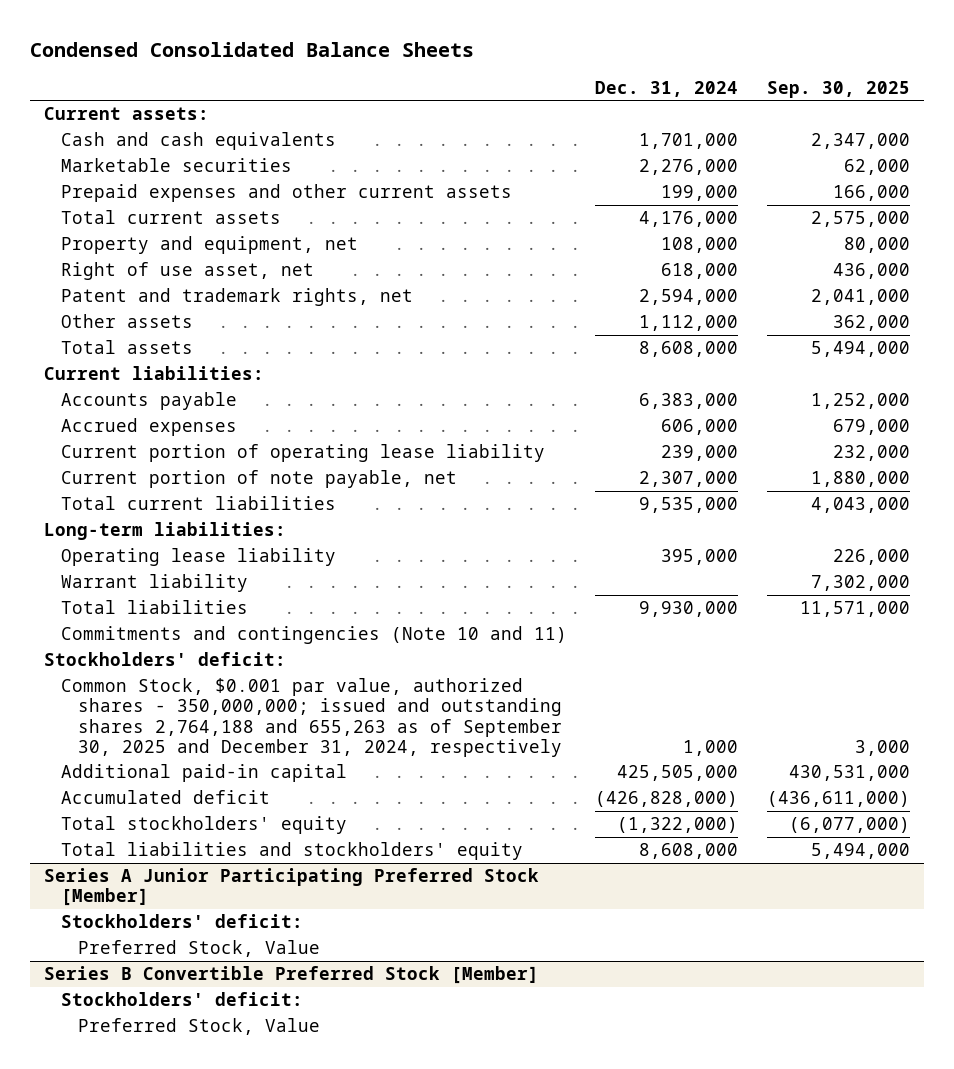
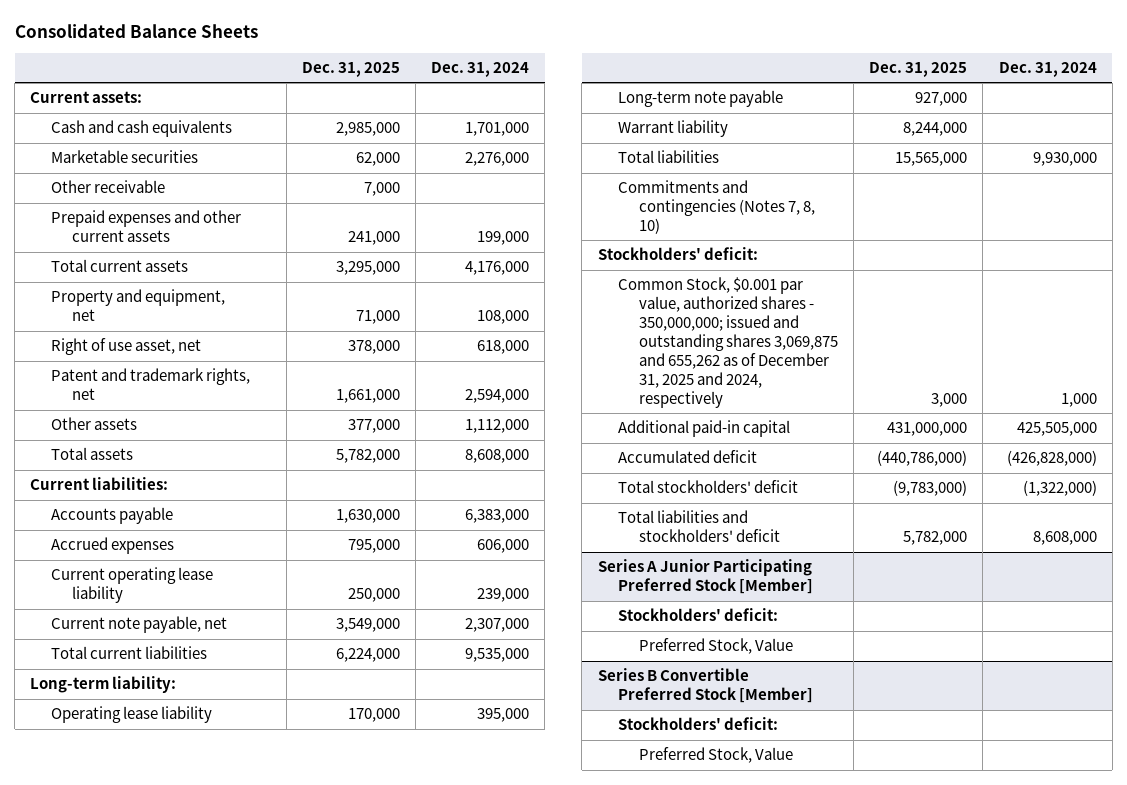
[30,42,475,58] Condensed Consolidated Balance Sheets -> [14,23,258,38] Consolidated Balance Sheets
[766,80,910,98] Sep. 30, 2025 -> none
none -> [302,61,401,77] Dec. 31, 2025
none -> [51,180,166,194] Other receivable
[61,444,546,463] Current portion of operating lease liability -> [51,567,214,604] Current operating lease liability
[61,470,458,489] Current portion of note payable, net -> [51,616,228,634] Current note payable, net
[44,522,287,541] Long-term liabilities: -> [30,676,177,694] Long-term liability:
none -> [618,90,784,108] Long-term note payable
[61,626,568,645] Commitments and contingencies (Note 10 and 11) -> [618,180,815,234] Commitments and contingencies (Notes 7, 8, 10)
[61,678,562,757] Common Stock, $0.001 par value, authorized shares - 350,000,000; issued and outstanding shares 2,764,188 and 655,263 as of September 30, 2025 and December 31, 2024, respectively -> [618,277,838,408] Common Stock, $0.001 par value, authorized shares - 350,000,000; issued and outstanding shares 3,069,875 and 655,262 as of December 31, 2025 and 2024, respectively
[61,816,348,835] Total stockholders' equity -> [618,480,799,494] Total stockholders' deficit
[61,842,524,861] Total liabilities and stockholders' equity -> [618,510,780,543] Total liabilities and stockholders' deficit

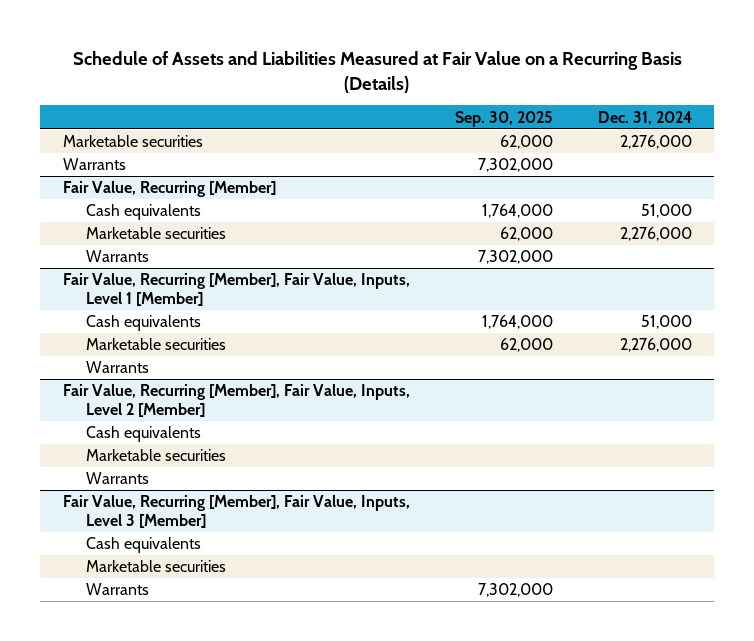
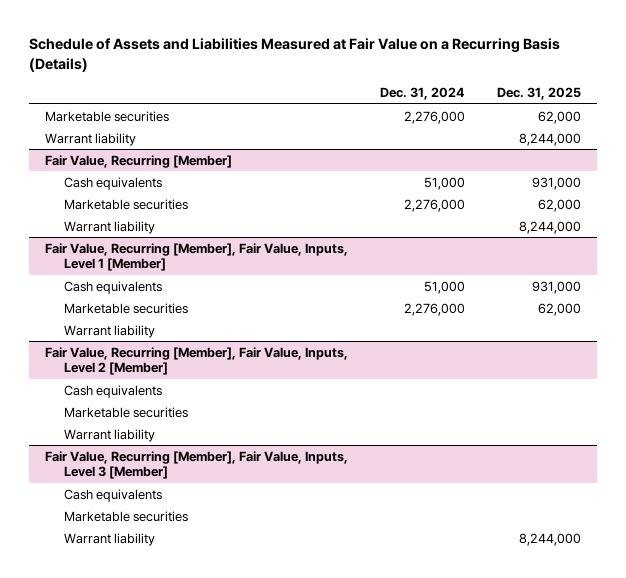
[454,110,553,127] Sep. 30, 2025 -> none
none -> [497,87,582,101] Dec. 31, 2025
[62,158,126,171] Warrants -> [44,132,136,146] Warrant liability
[86,250,150,263] Warrants -> [64,220,156,234] Warrant liability
[86,361,150,374] Warrants -> [64,324,156,338] Warrant liability
[86,472,150,485] Warrants -> [64,428,156,442] Warrant liability
[86,583,150,596] Warrants -> [64,532,156,546] Warrant liability

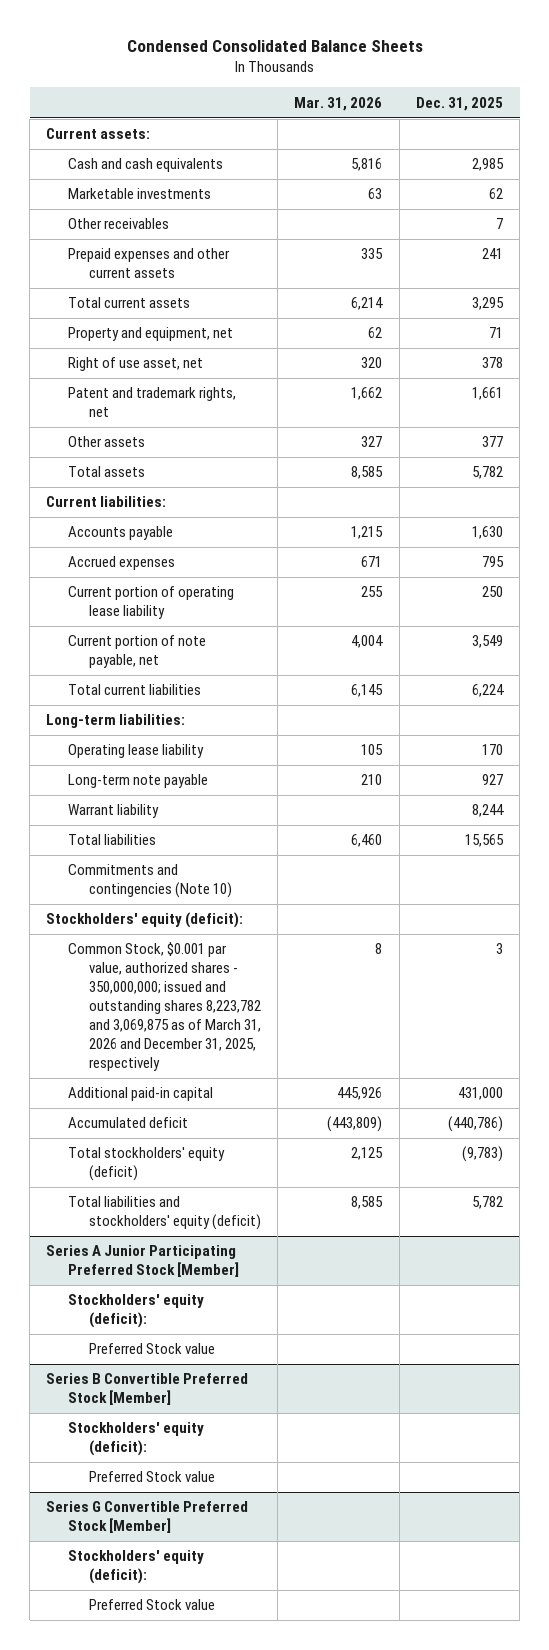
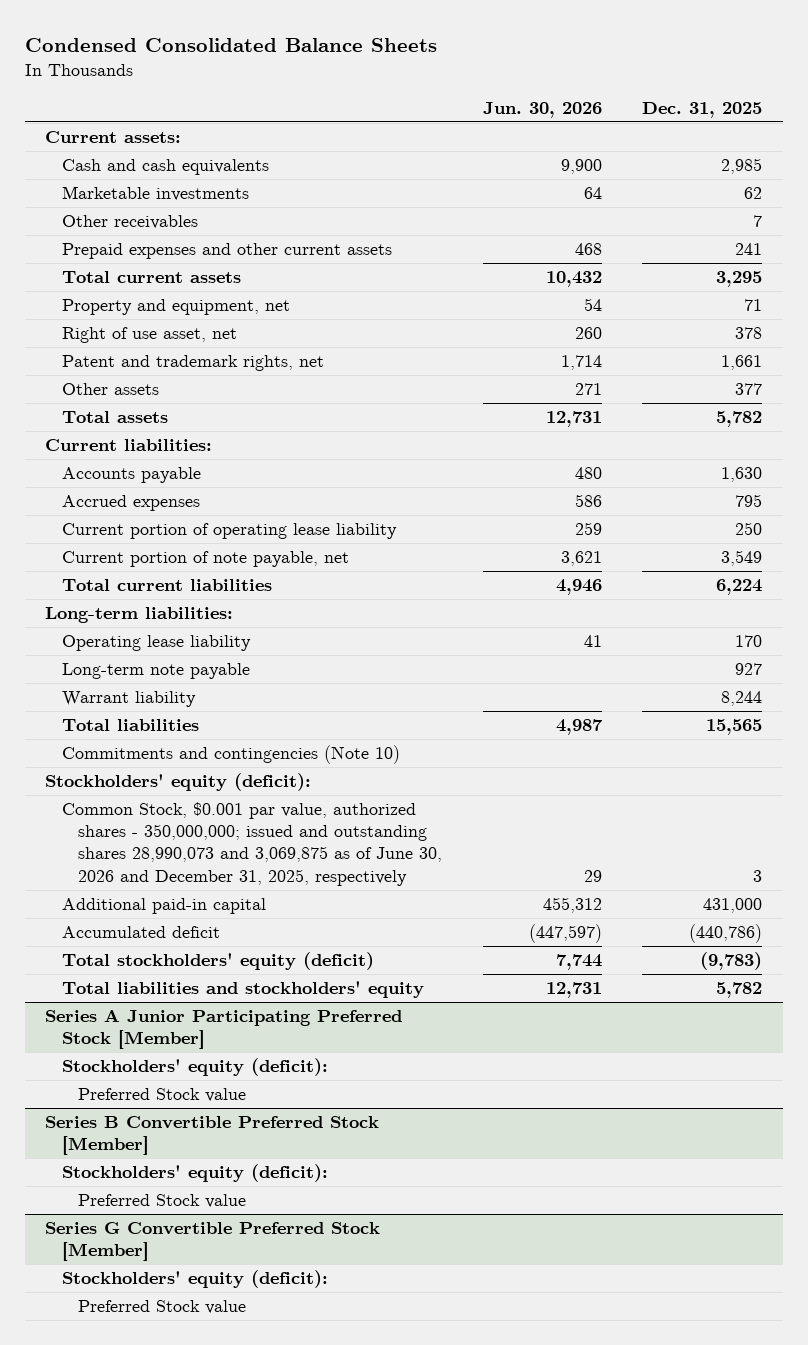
[294,96,383,111] Mar. 31, 2026 -> none
none -> [482,101,602,118] Jun. 30, 2026
[67,942,261,1071] Common Stock, $0.001 par value, authorized shares - 350,000,000; issued and outstanding shares 8,223,782 and 3,069,875 as of March 31, 2026 and December 31, 2025, respectively -> [61,802,443,886] Common Stock, $0.001 par value, authorized shares - 350,000,000; issued and outstanding shares 28,990,073 and 3,069,875 as of June 30, 2026 and December 31, 2025, respectively
[67,1196,261,1231] Total liabilities and stockholders' equity (deficit) -> [61,981,424,999] Total liabilities and stockholders' equity

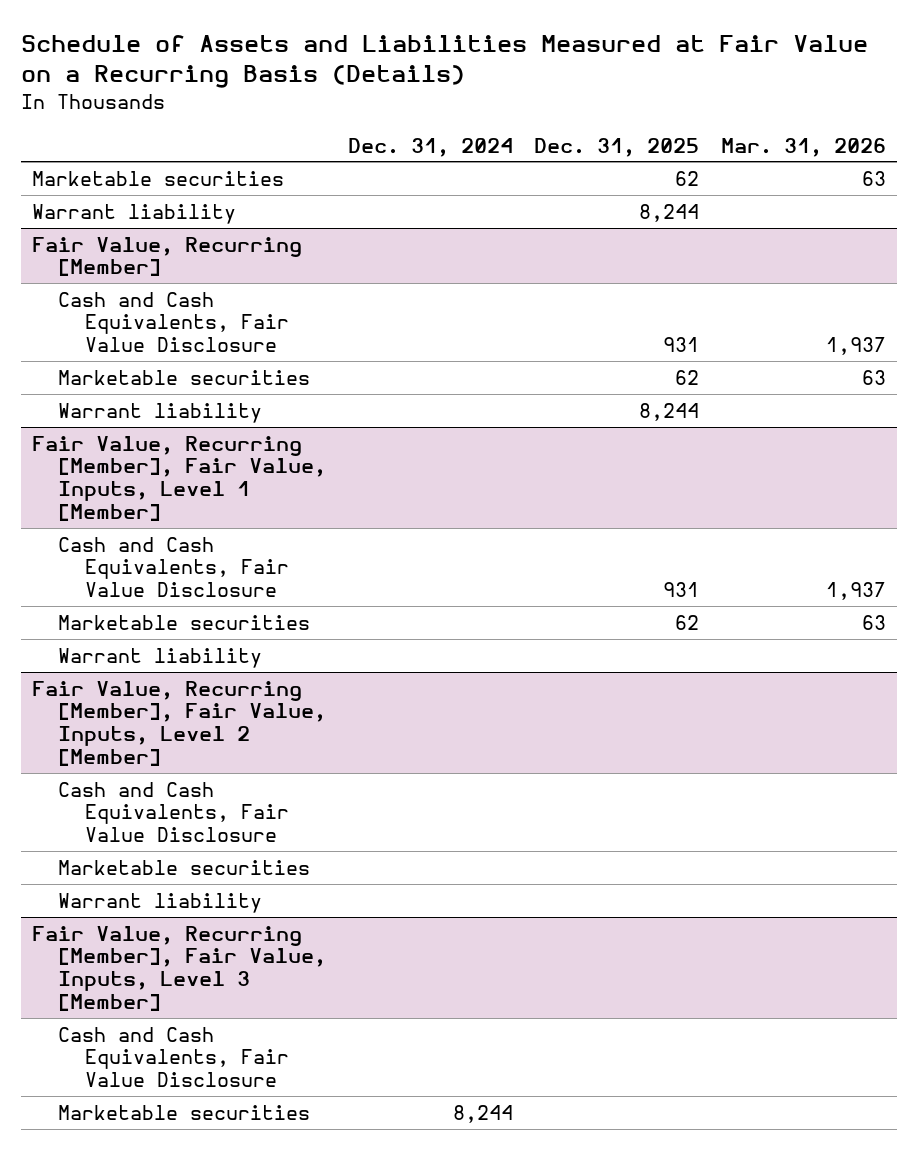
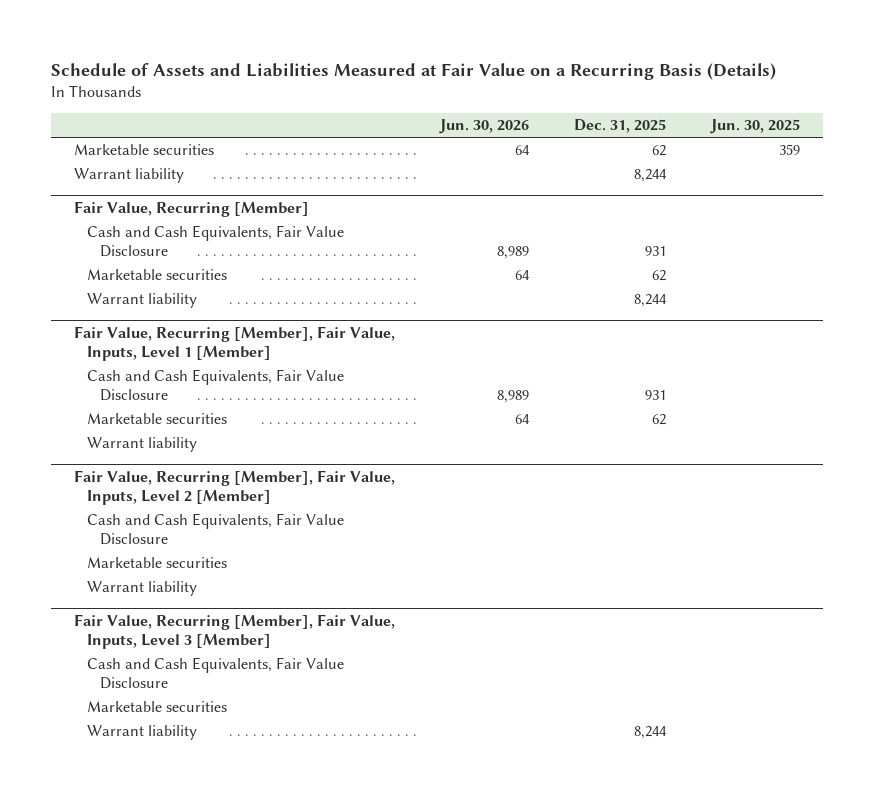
[347,137,513,157] Dec. 31, 2024 -> none
[720,137,886,157] Mar. 31, 2026 -> none
none -> [438,119,529,135] Jun. 30, 2026
none -> [710,119,801,135] Jun. 30, 2025
none -> [87,725,198,741] Warrant liability

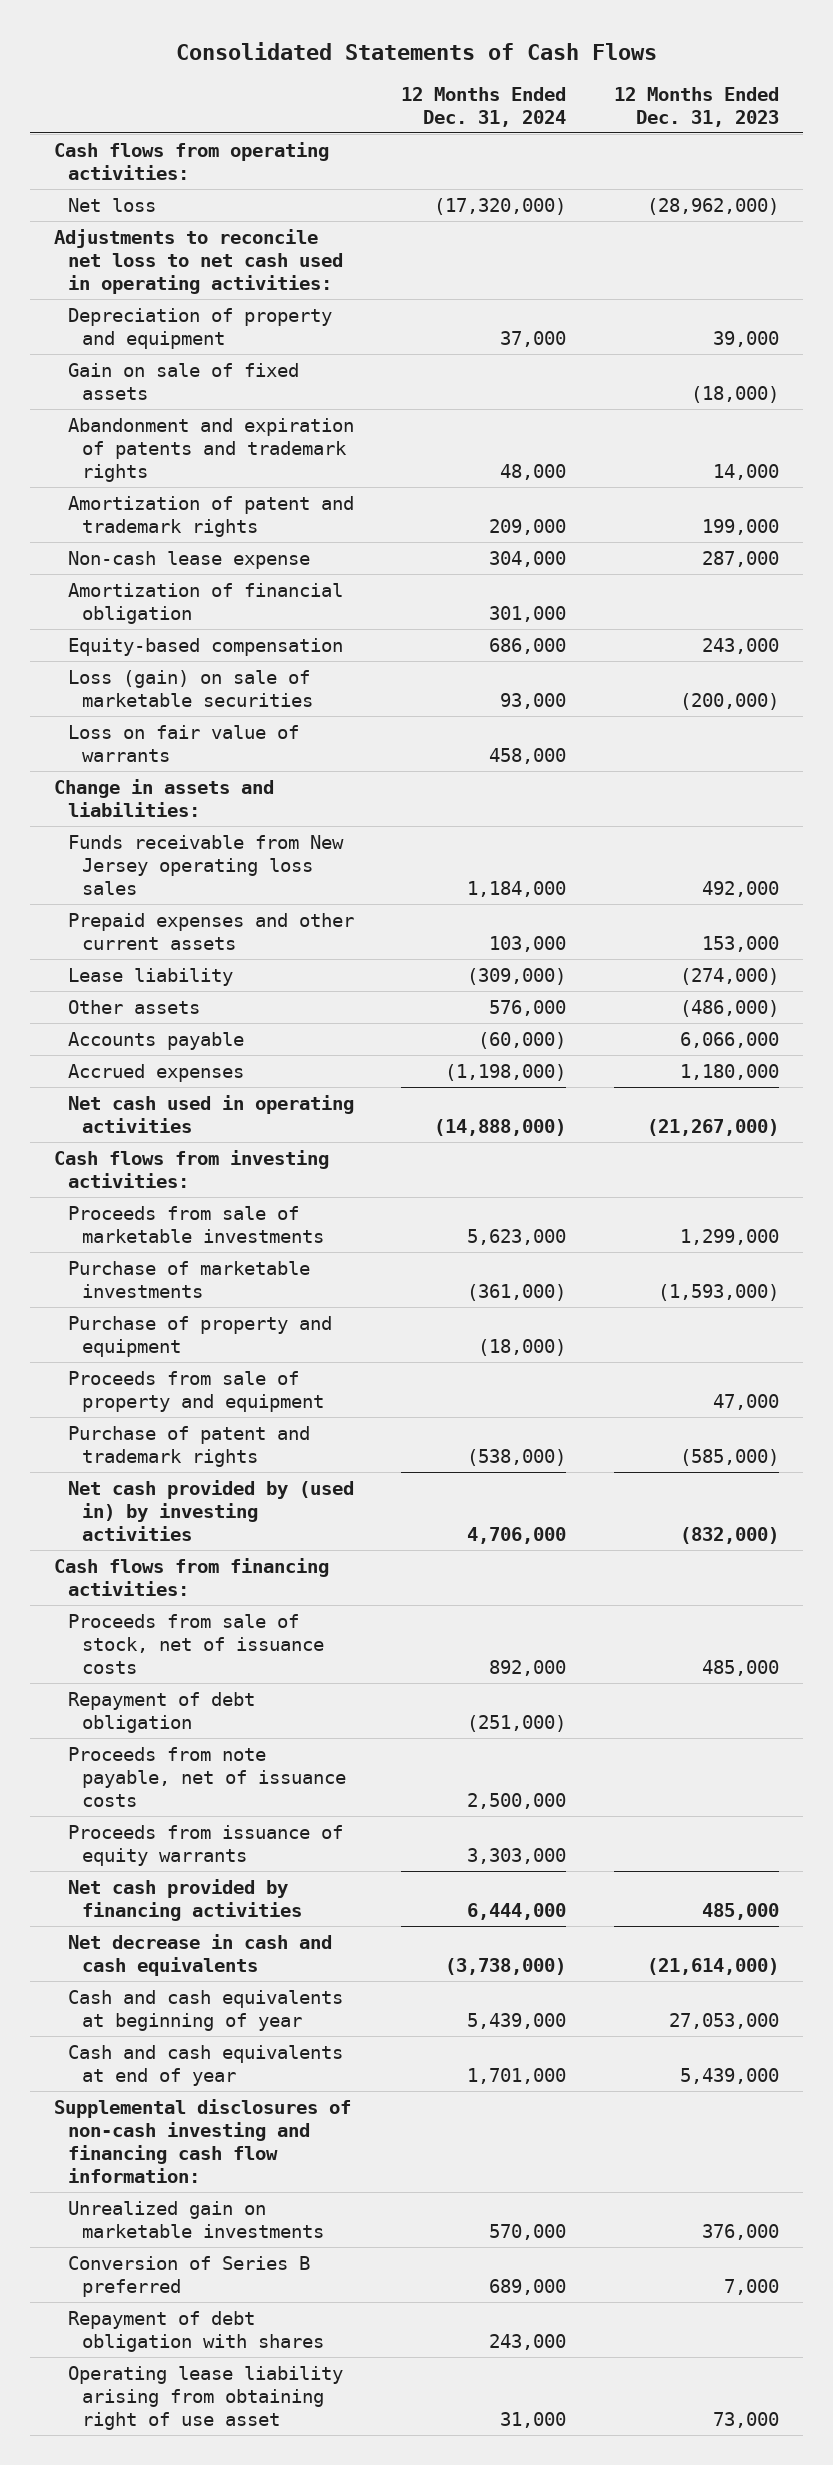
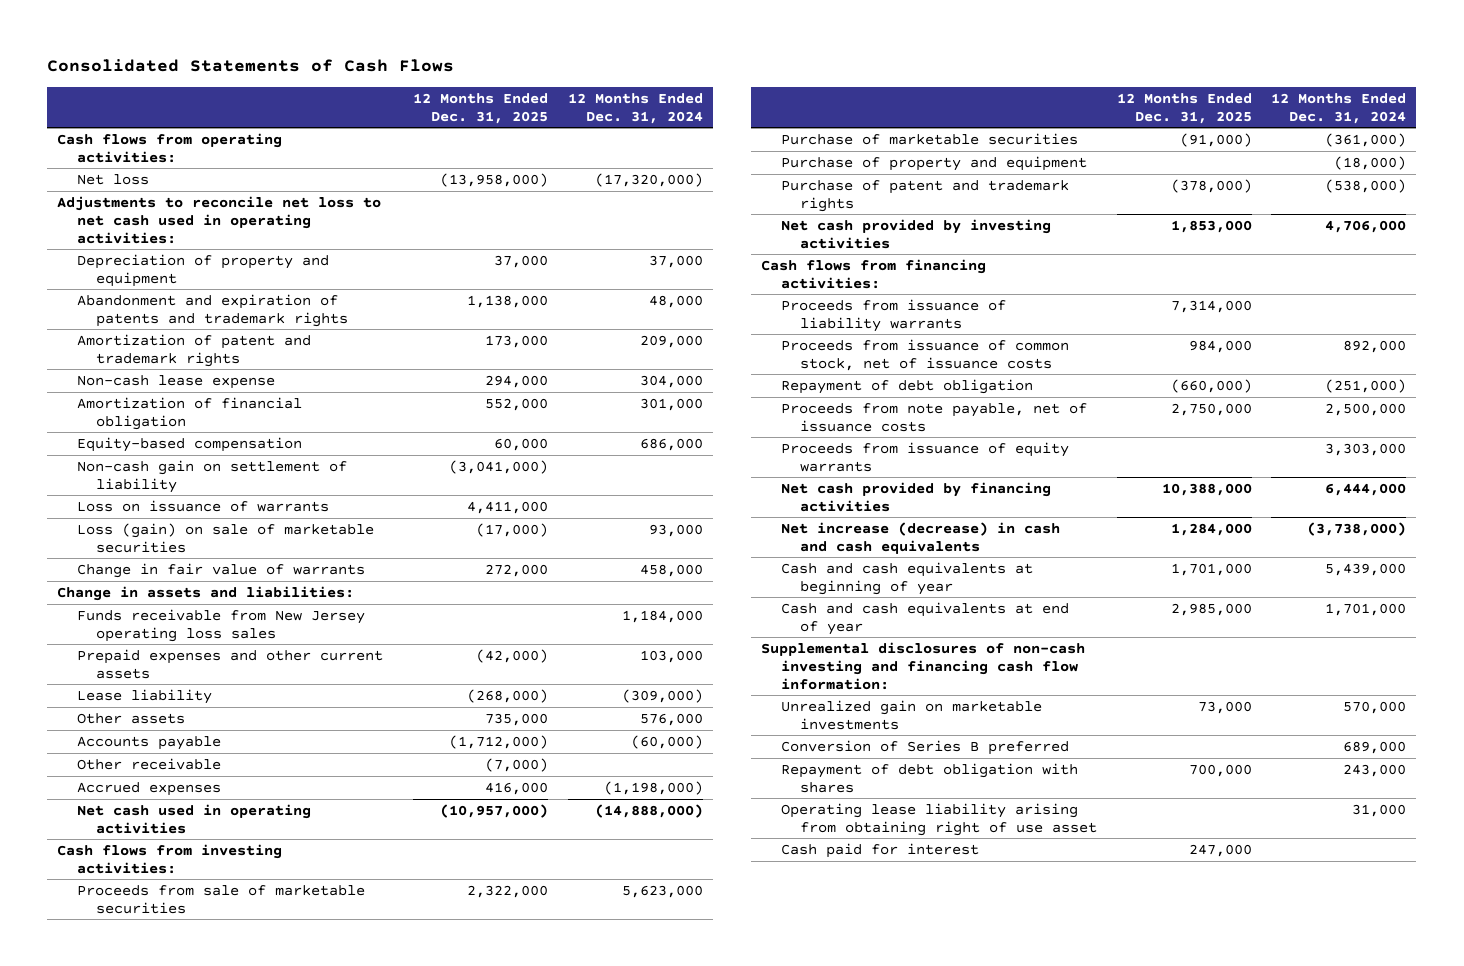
[614,87,780,128] 12 Months Ended Dec. 31, 2023 -> none
none -> [412,92,548,124] 12 Months Ended Dec. 31, 2025
[67,362,299,400] Gain on sale of fixed assets -> none
none -> [76,459,347,493] Non-cash gain on settlement of liability
none -> [76,499,329,512] Loss on issuance of warrants
[67,724,299,762] Loss on fair value of warrants -> [76,562,365,578] Change in fair value of warrants
none -> [76,757,221,770] Other receivable
[67,1205,324,1243] Proceeds from sale of marketable investments -> [76,884,365,914] Proceeds from sale of marketable securities
[67,1260,310,1298] Purchase of marketable investments -> [780,132,1078,145] Purchase of marketable securities
[67,1370,324,1412] Proceeds from sale of property and equipment -> none
[67,1479,354,1541] Net cash provided by (used in) by investing activities -> [780,218,1051,249] Net cash provided by investing activities
none -> [780,298,1006,332] Proceeds from issuance of liability warrants
[67,1613,324,1674] Proceeds from sale of stock, net of issuance costs -> [780,338,1069,371] Proceeds from issuance of common stock, net of issuance costs
[67,1933,332,1976] Net decrease in cash and cash equivalents -> [780,521,1060,554] Net increase (decrease) in cash and cash equivalents
none -> [780,842,979,858] Cash paid for interest

